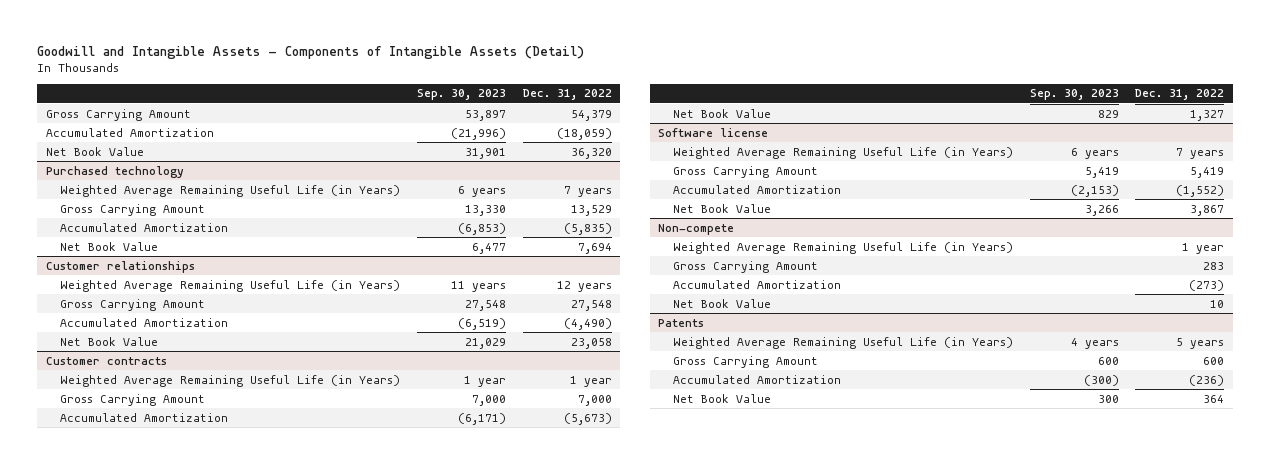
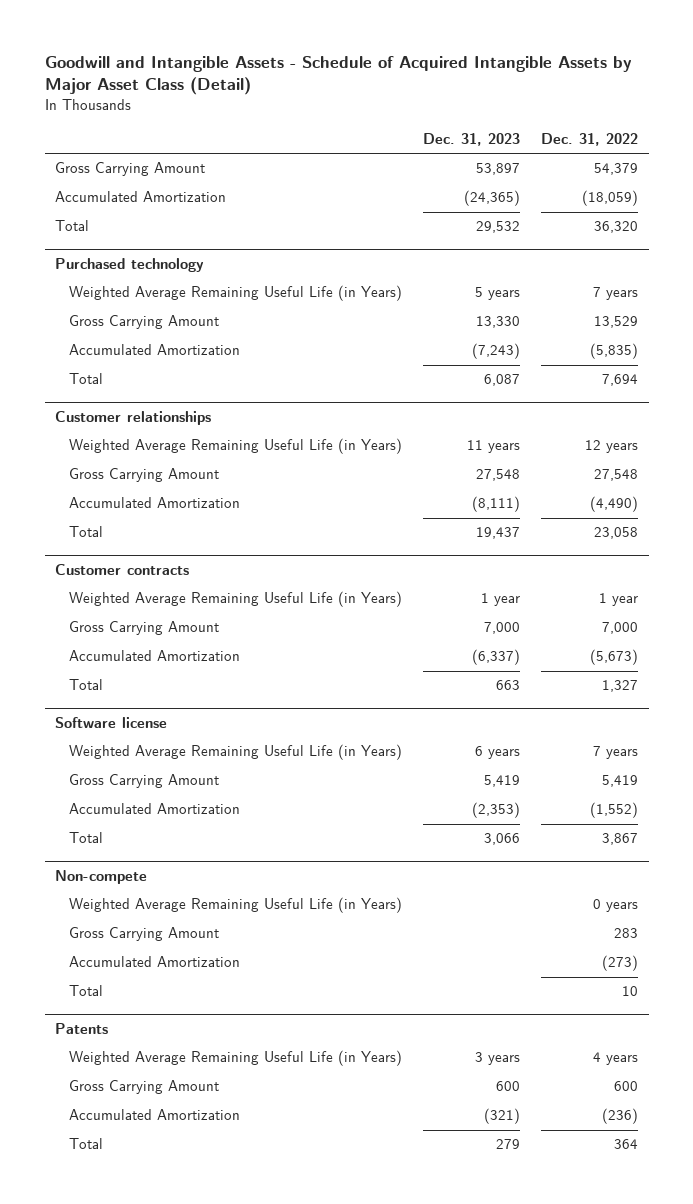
[37,45,585,59] Goodwill and Intangible Assets - Components of Intangible Assets (Detail) -> [44,55,632,96] Goodwill and Intangible Assets - Schedule of Acquired Intangible Assets by Major Asset Class (Detail)
[417,89,507,101] Sep. 30, 2023 -> none
none -> [422,133,520,147] Dec. 31, 2023
[45,146,144,156] Net Book Value -> [55,220,90,232] Total
[60,241,159,251] Net Book Value -> [68,373,103,385] Total
[60,336,159,346] Net Book Value -> [68,526,103,538] Total
[672,108,771,118] Net Book Value -> [68,679,103,691] Total
[672,203,771,213] Net Book Value -> [68,832,103,844] Total
[1182,242,1225,254] 1 year -> [592,899,638,913] 0 years
[672,298,771,308] Net Book Value -> none
none -> [68,985,103,997] Total
[1176,337,1225,349] 5 years -> [592,1052,638,1066] 4 years
[672,393,771,403] Net Book Value -> [68,1138,103,1150] Total

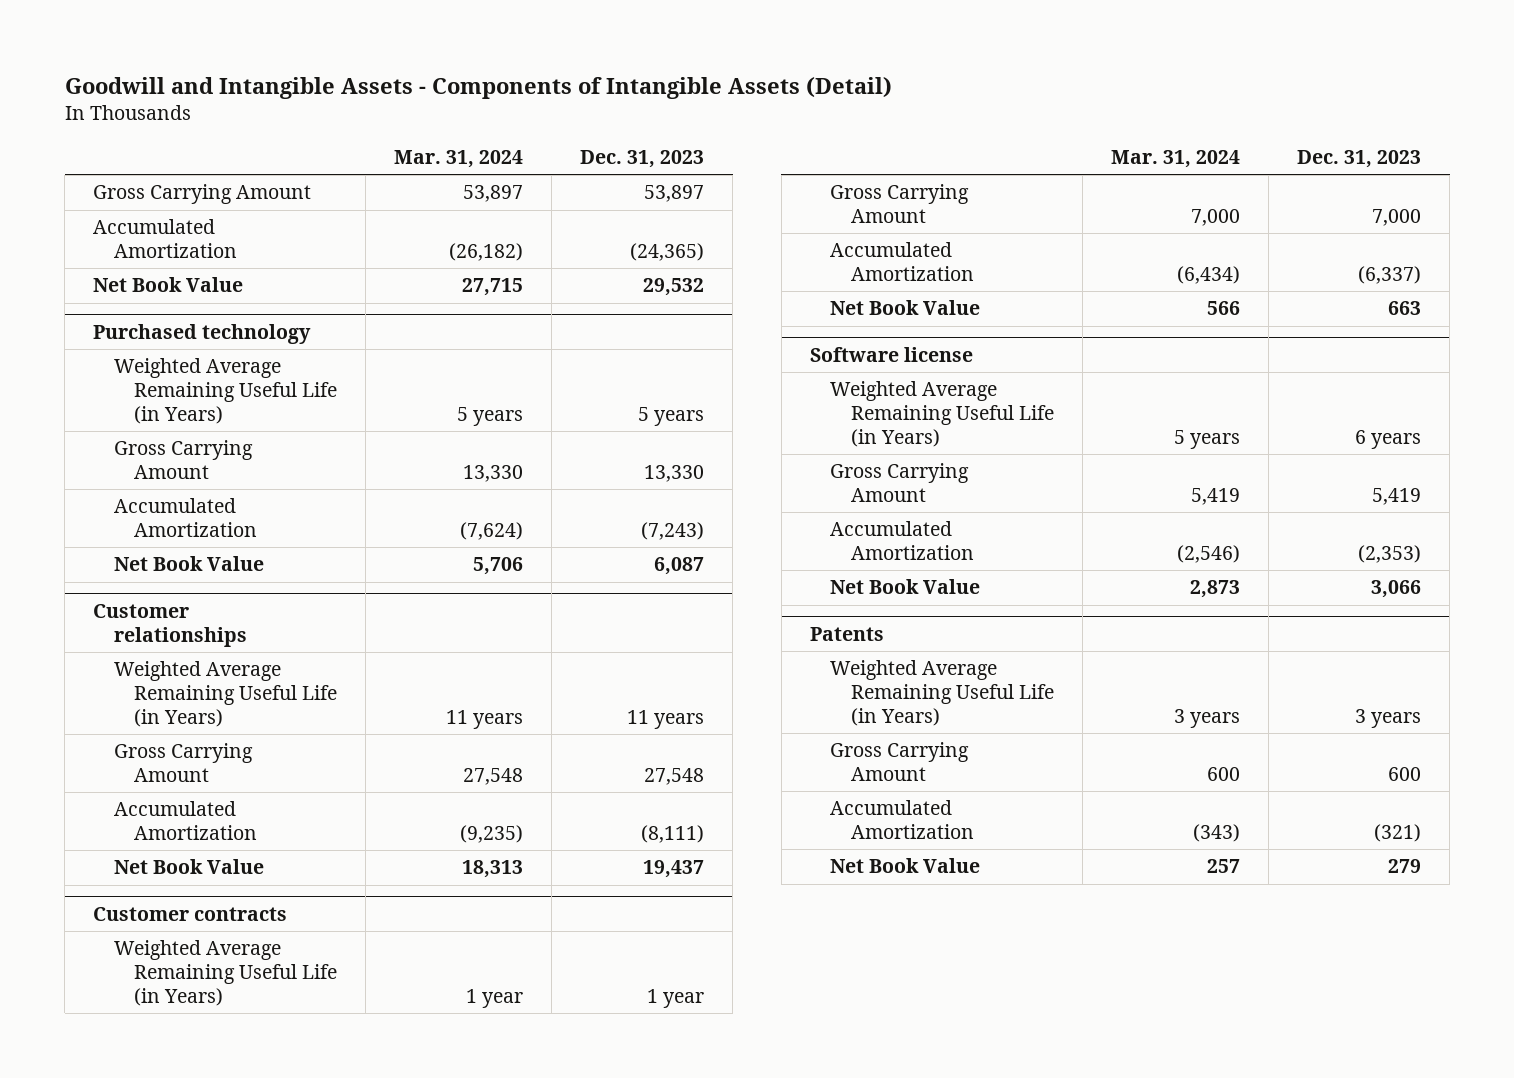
[44,55,632,96] Goodwill and Intangible Assets - Schedule of Acquired Intangible Assets by Major Asset Class (Detail) -> [64,77,892,100] Goodwill and Intangible Assets - Components of Intangible Assets (Detail)
[540,133,638,147] Dec. 31, 2022 -> none
none -> [394,149,524,168] Mar. 31, 2024
[55,220,90,232] Total -> [93,277,244,293] Net Book Value
[68,373,103,385] Total -> [113,556,264,572] Net Book Value
[68,526,103,538] Total -> [113,859,264,875] Net Book Value
[68,679,103,691] Total -> [830,300,981,316] Net Book Value
[55,869,148,884] Non-compete -> none
[68,897,402,914] Weighted Average Remaining Useful Life (in Years) -> none
[68,927,219,942] Gross Carrying Amount -> none
[68,956,240,968] Accumulated Amortization -> none
[68,985,103,997] Total -> none
[68,832,103,844] Total -> [830,579,981,595] Net Book Value
[68,1138,103,1150] Total -> [830,858,981,874] Net Book Value

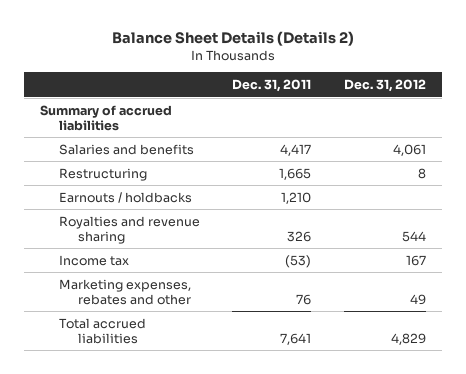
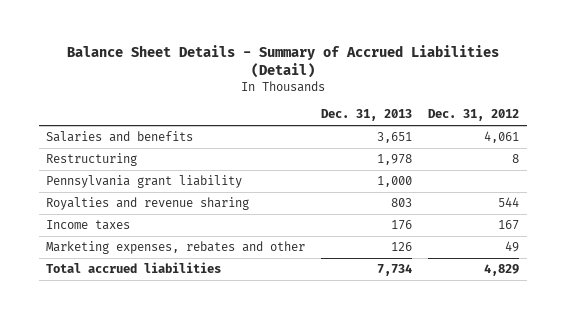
[111,30,354,46] Balance Sheet Details (Details 2) -> [66,44,499,79] Balance Sheet Details - Summary of Accrued Liabilities (Detail)
[232,79,312,93] Dec. 31, 2011 -> none
none -> [321,109,413,122] Dec. 31, 2013
[39,104,172,131] Summary of accrued liabilities -> none
[58,191,192,203] Earnouts / holdbacks -> none
none -> [46,175,243,189] Pennsylvania grant liability
[58,254,129,266] Income tax -> [46,220,131,231] Income taxes

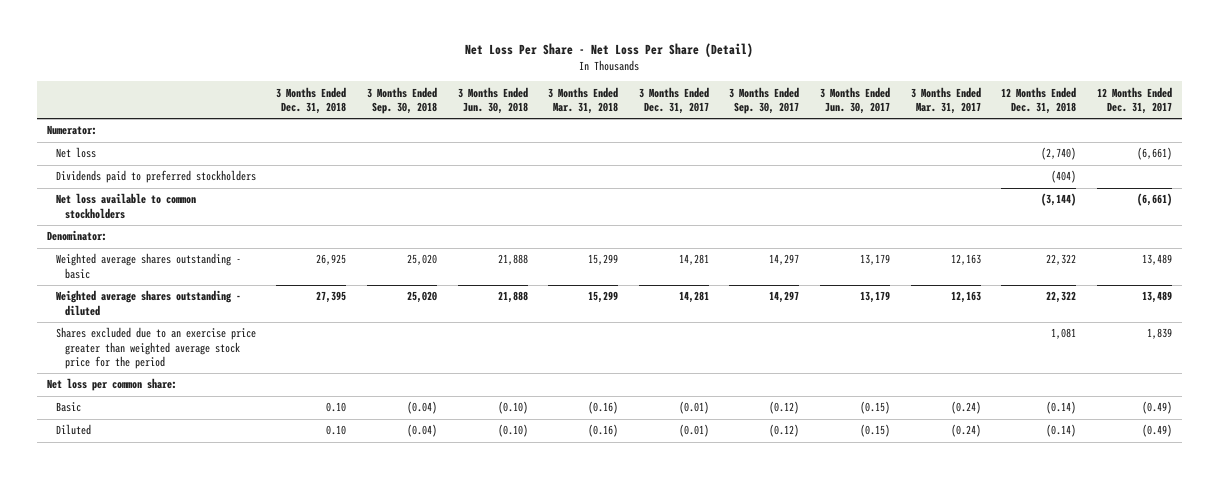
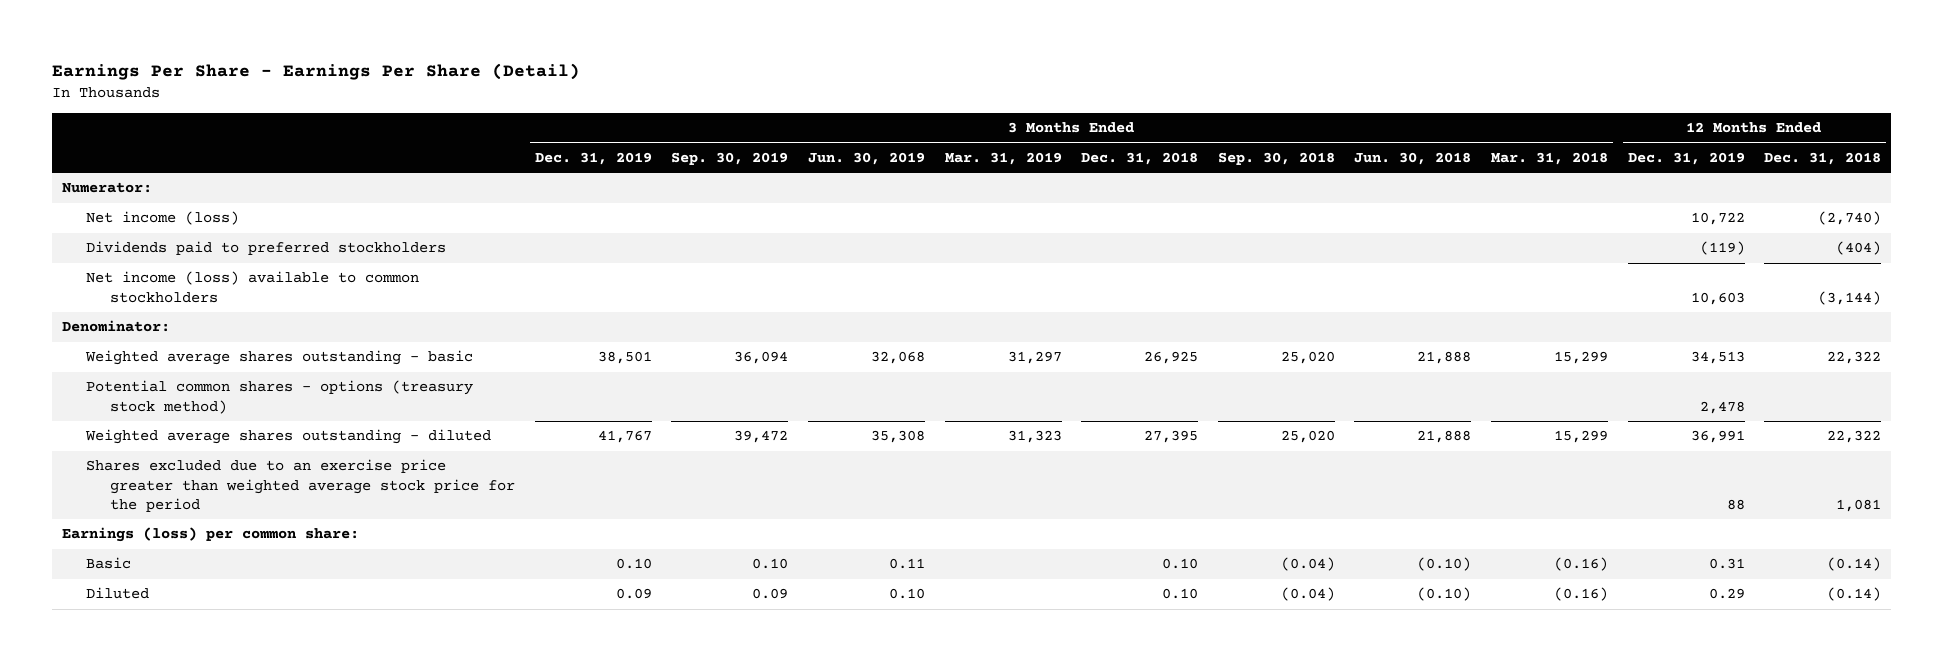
[465,43,754,58] Net Loss Per Share - Net Loss Per Share (Detail) -> [52,63,581,81] Earnings Per Share - Earnings Per Share (Detail)
[638,86,709,115] 3 Months Ended Dec. 31, 2017 -> none
[729,86,800,115] 3 Months Ended Sep. 30, 2017 -> none
[820,86,891,115] 3 Months Ended Jun. 30, 2017 -> none
[910,86,981,115] 3 Months Ended Mar. 31, 2017 -> none
[1096,86,1172,115] 12 Months Ended Dec. 31, 2017 -> none
none -> [534,151,652,165] Dec. 31, 2019
none -> [671,151,789,165] Sep. 30, 2019
none -> [808,151,926,165] Jun. 30, 2019
none -> [944,151,1062,165] Mar. 31, 2019
none -> [1627,151,1745,165] Dec. 31, 2019
[55,147,96,159] Net loss -> [86,211,240,226] Net income (loss)
[55,193,196,219] Net loss available to common stockholders -> [86,271,420,303] Net income (loss) available to common stockholders
none -> [86,380,474,414] Potential common shares - options (treasury stock method)
[46,378,177,392] Net loss per common share: -> [62,527,360,543] Earnings (loss) per common share:

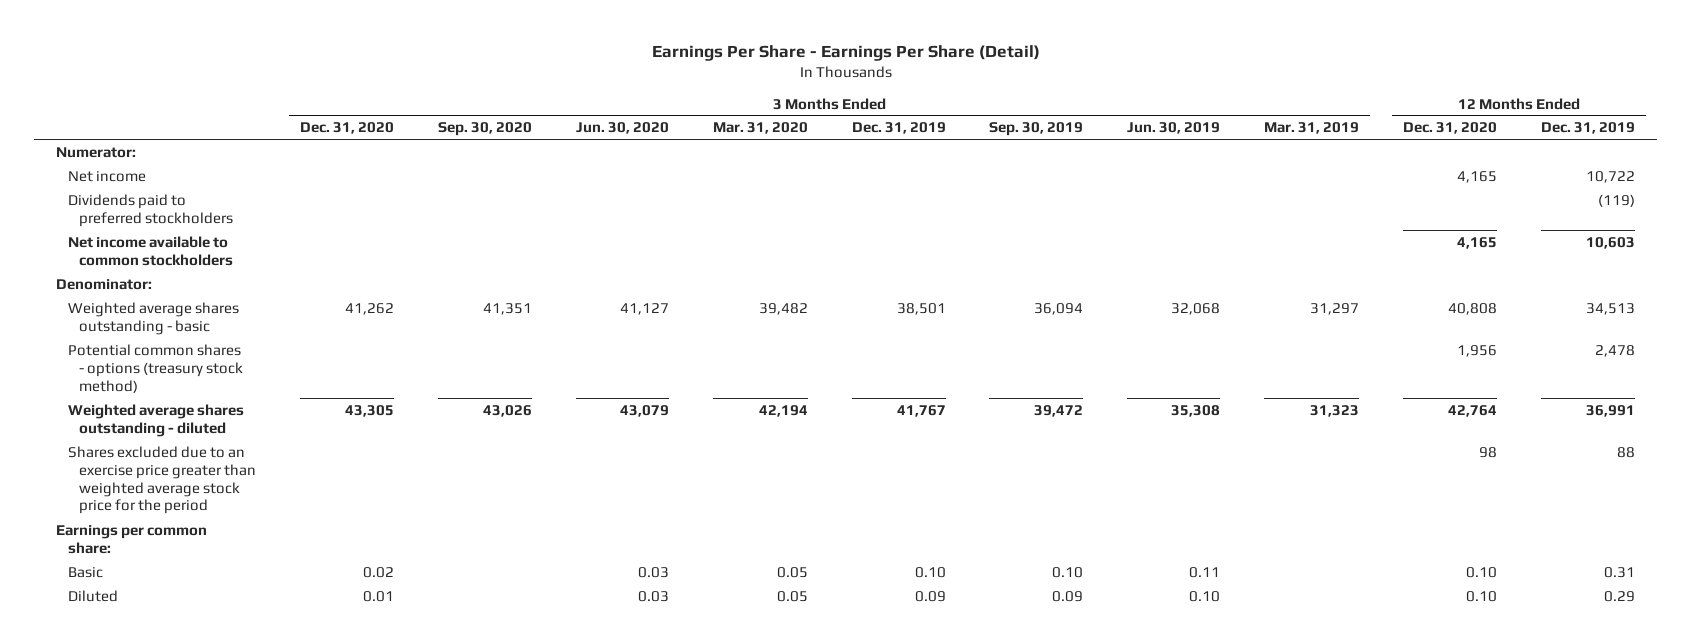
[1081,151,1199,165] Dec. 31, 2018 -> none
[1217,151,1335,165] Sep. 30, 2018 -> none
[1354,151,1472,165] Jun. 30, 2018 -> none
[1491,151,1609,165] Mar. 31, 2018 -> none
[1764,151,1882,165] Dec. 31, 2018 -> none
none -> [299,122,394,135] Dec. 31, 2020
none -> [437,122,532,137] Sep. 30, 2020
none -> [575,122,669,135] Jun. 30, 2020
none -> [712,122,808,135] Mar. 31, 2020
none -> [1403,122,1498,135] Dec. 31, 2020
[86,211,240,226] Net income (loss) -> [67,170,146,182] Net income
[86,271,420,303] Net income (loss) available to common stockholders -> [67,235,233,266] Net income available to common stockholders
[62,527,360,543] Earnings (loss) per common share: -> [56,524,208,554] Earnings per common share:

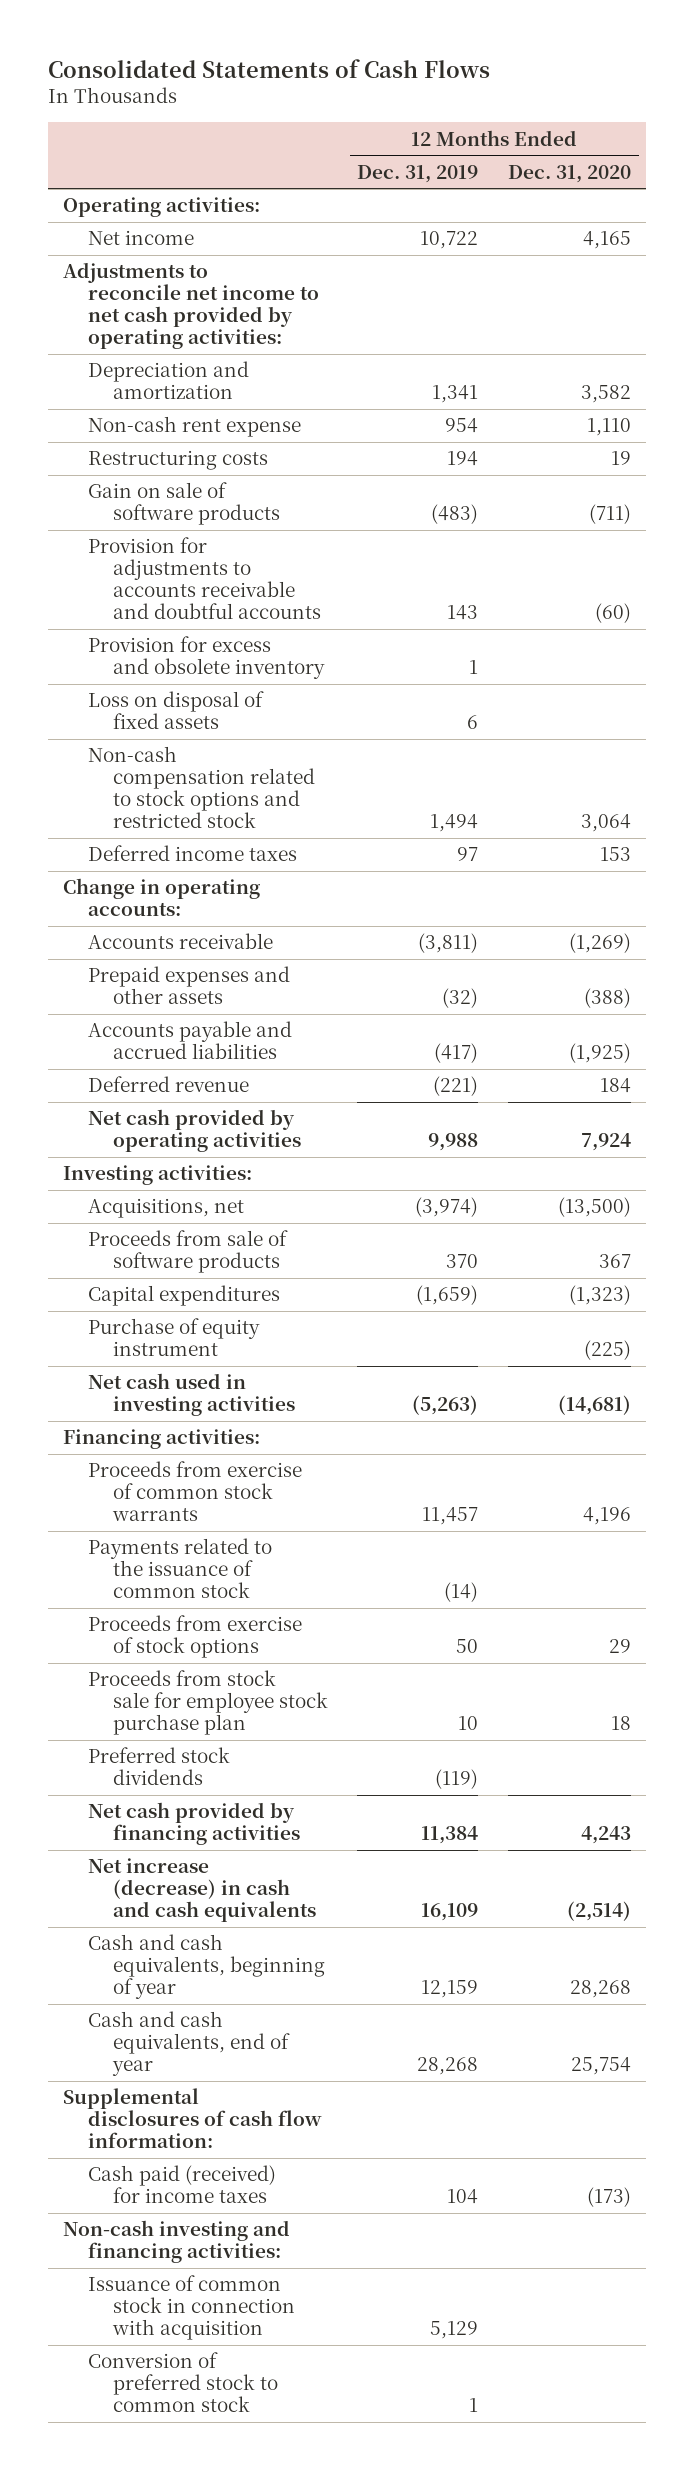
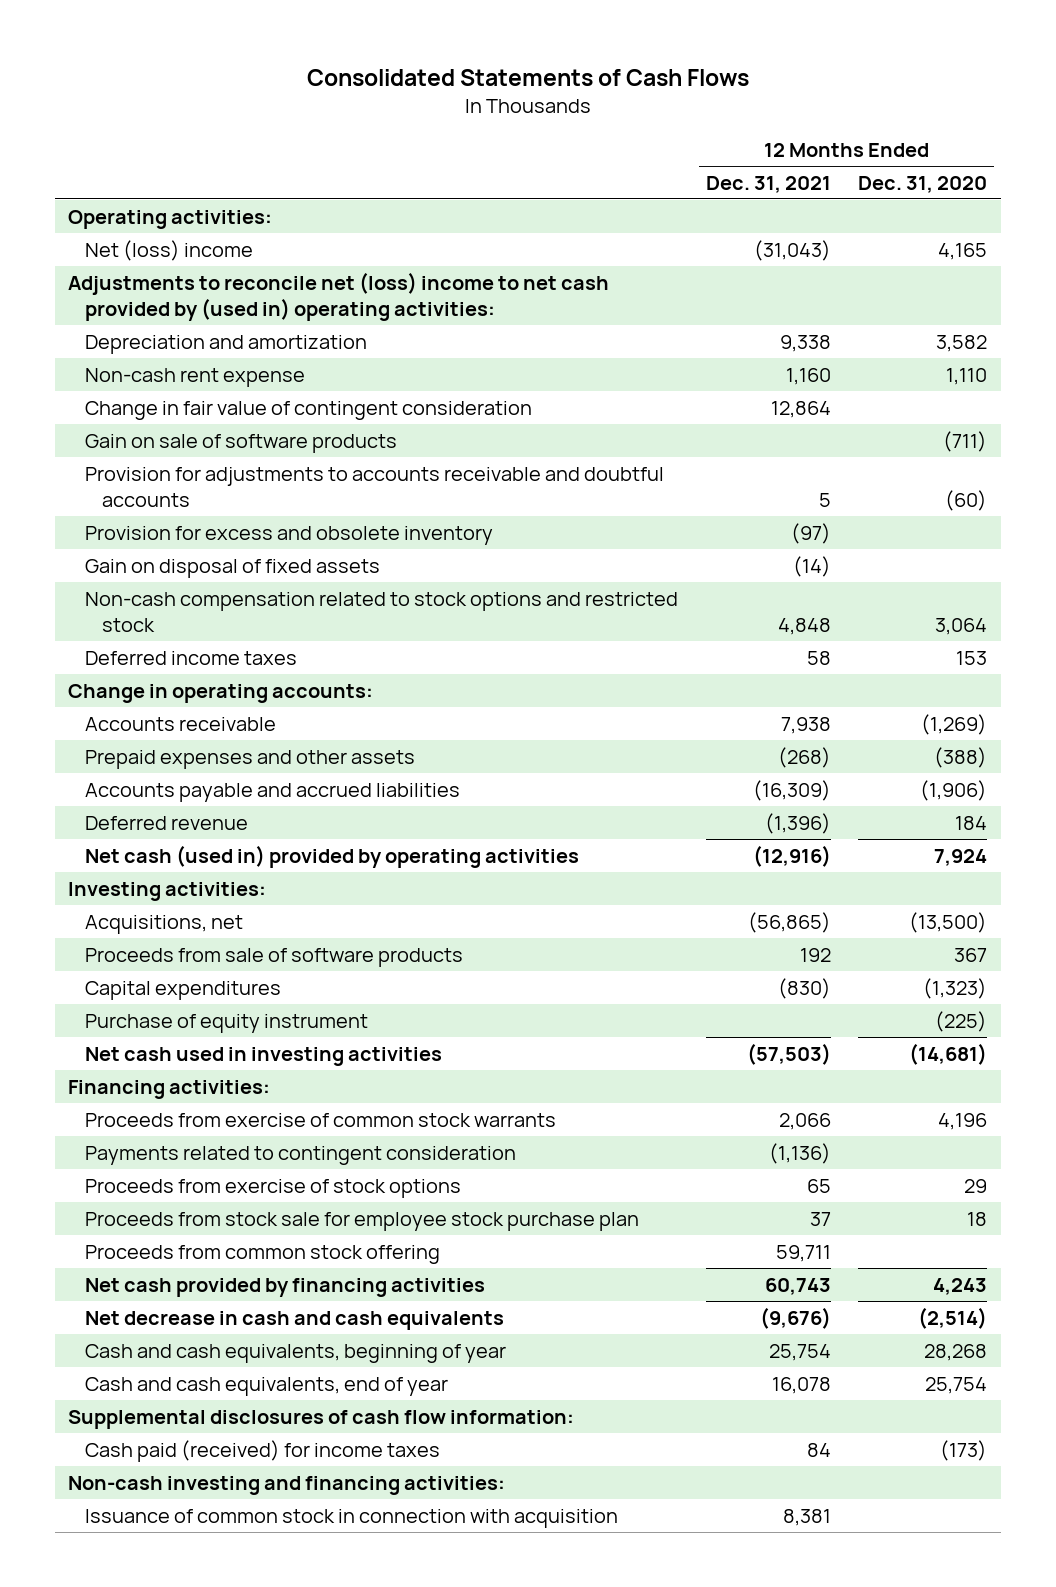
[357,164,479,183] Dec. 31, 2019 -> none
none -> [705,175,831,193] Dec. 31, 2021
[87,230,194,246] Net income -> [85,239,254,261] Net (loss) income
[62,262,319,350] Adjustments to reconcile net income to net cash provided by operating activities: -> [68,271,610,321] Adjustments to reconcile net (loss) income to net cash provided by (used in) operating activities:
[87,450,268,471] Restructuring costs -> none
none -> [85,400,533,420] Change in fair value of contingent consideration
[87,691,264,730] Loss on disposal of fixed assets -> [85,558,381,578] Gain on disposal of fixed assets
[569,1043,632,1064] (1,925) -> [920,779,988,801] (1,906)
[87,1109,301,1153] Net cash provided by operating activities -> [85,844,580,868] Net cash (used in) provided by operating activities
[87,1538,272,1599] Payments related to the issuance of common stock -> none
none -> [85,1145,517,1165] Payments related to contingent consideration
[87,1747,230,1786] Preferred stock dividends -> none
none -> [85,1244,441,1264] Proceeds from common stock offering
[87,1858,316,1923] Net increase (decrease) in cash and cash equivalents -> [85,1310,505,1330] Net decrease in cash and cash equivalents
[87,2352,278,2413] Conversion of preferred stock to common stock -> none

